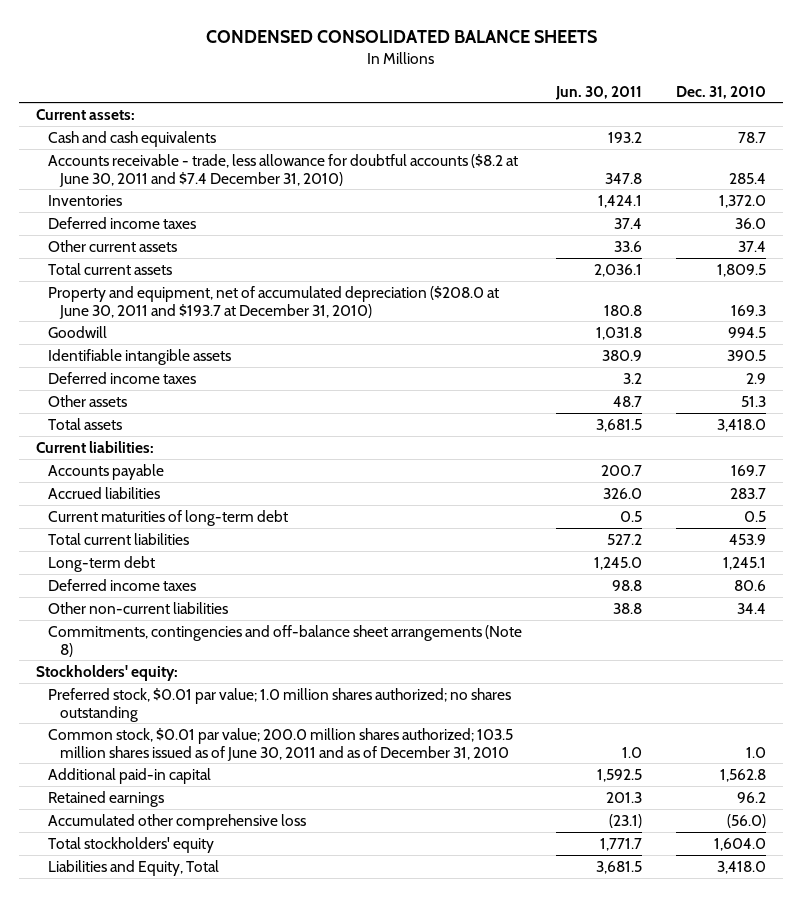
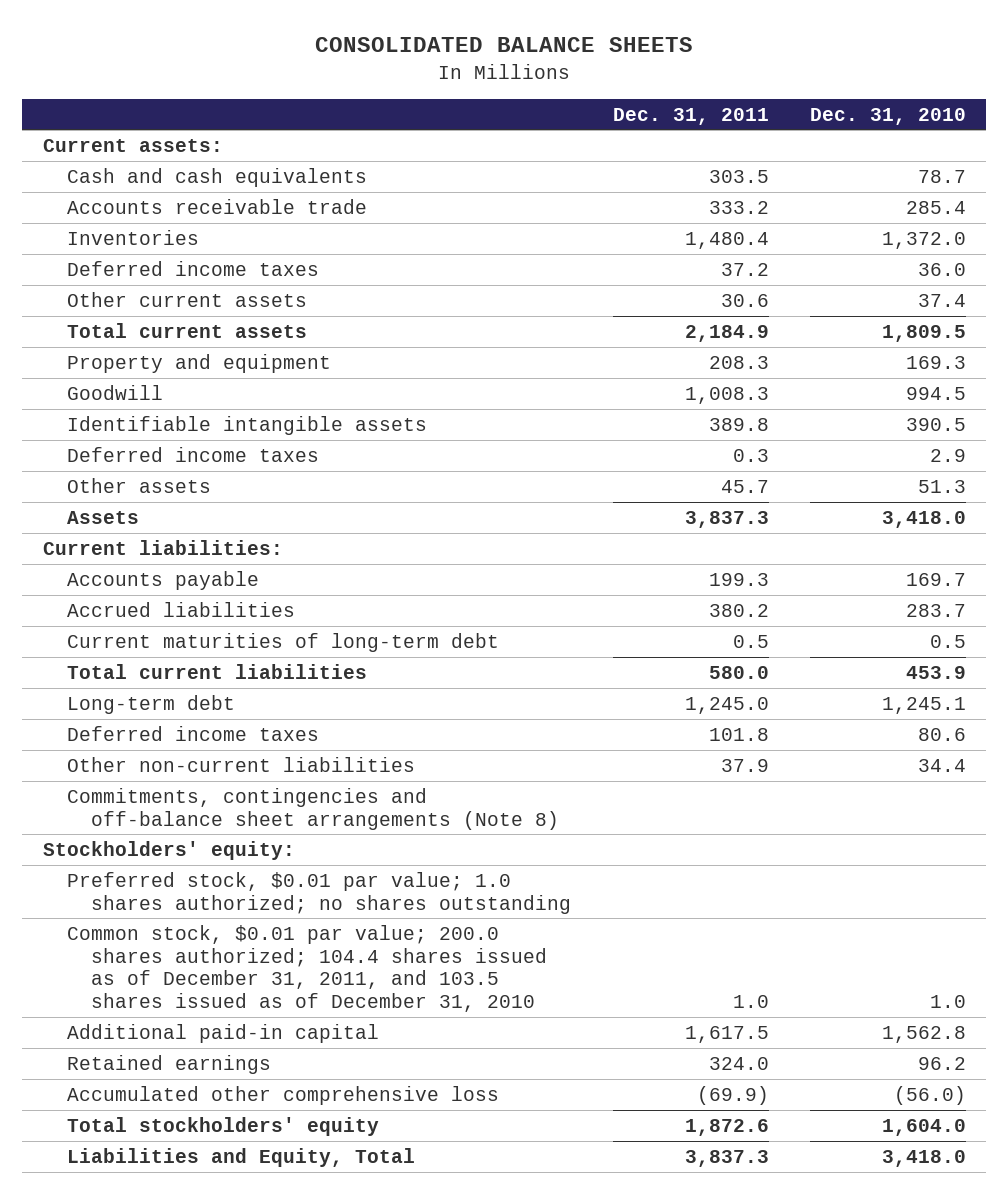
[206,30,598,44] CONDENSED CONSOLIDATED BALANCE SHEETS -> [315,37,694,53] CONSOLIDATED BALANCE SHEETS
[554,85,642,100] Jun. 30, 2011 -> none
none -> [612,107,769,125] Dec. 31, 2011
[48,153,519,187] Accounts receivable - trade, less allowance for doubtful accounts ($8.2 at June 30, 2011 and $7.4 December 31, 2010) -> [66,198,367,214] Accounts receivable trade
[48,285,500,319] Property and equipment, net of accumulated depreciation ($208.0 at June 30, 2011 and $193.7 at December 31, 2010) -> [66,353,331,373] Property and equipment
[48,417,123,430] Total assets -> [66,510,139,524] Assets
[48,687,512,722] Preferred stock, $0.01 par value; 1.0 million shares authorized; no shares outstanding -> [66,871,572,914] Preferred stock, $0.01 par value; 1.0 shares authorized; no shares outstanding
[48,727,514,761] Common stock, $0.01 par value; 200.0 million shares authorized; 103.5 million shares issued as of June 30, 2011 and as of December 31, 2010 -> [66,924,548,1012] Common stock, $0.01 par value; 200.0 shares authorized; 104.4 shares issued as of December 31, 2011, and 103.5 shares issued as of December 31, 2010

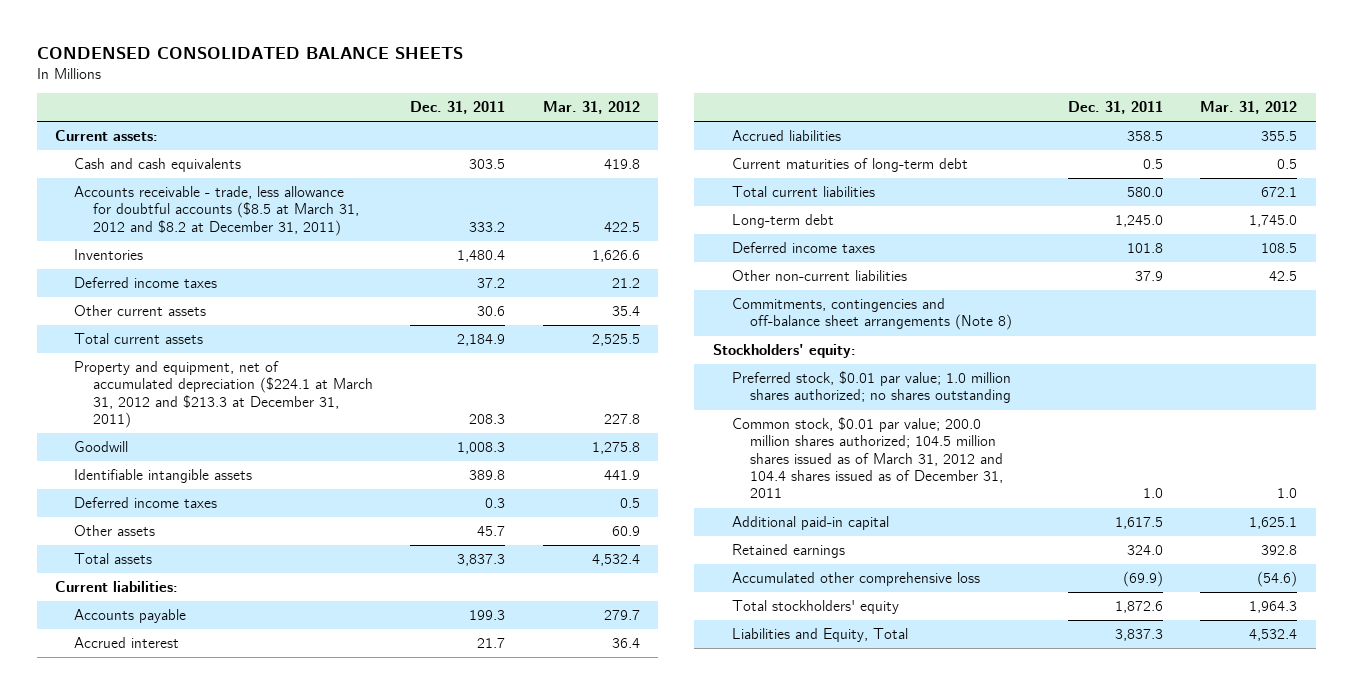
[315,37,694,53] CONSOLIDATED BALANCE SHEETS -> [36,47,463,60] CONDENSED CONSOLIDATED BALANCE SHEETS
[809,107,966,125] Dec. 31, 2010 -> none
none -> [542,101,640,115] Mar. 31, 2012
[66,198,367,214] Accounts receivable trade -> [74,186,359,236] Accounts receivable - trade, less allowance for doubtful accounts ($8.5 at March 31, 2012 and $8.2 at December 31, 2011)
[66,353,331,373] Property and equipment -> [74,361,373,429] Property and equipment, net of accumulated depreciation ($224.1 at March 31, 2012 and $213.3 at December 31, 2011)
[66,510,139,524] Assets -> [74,553,153,565] Total assets
none -> [74,637,180,649] Accrued interest
[708,603,769,617] 380.2 -> [1126,131,1163,142] 358.5
[66,871,572,914] Preferred stock, $0.01 par value; 1.0 shares authorized; no shares outstanding -> [731,371,1012,404] Preferred stock, $0.01 par value; 1.0 million shares authorized; no shares outstanding
[66,924,548,1012] Common stock, $0.01 par value; 200.0 shares authorized; 104.4 shares issued as of December 31, 2011, and 103.5 shares issued as of December 31, 2010 -> [731,417,1004,499] Common stock, $0.01 par value; 200.0 million shares authorized; 104.5 million shares issued as of March 31, 2012 and 104.4 shares issued as of December 31, 2011

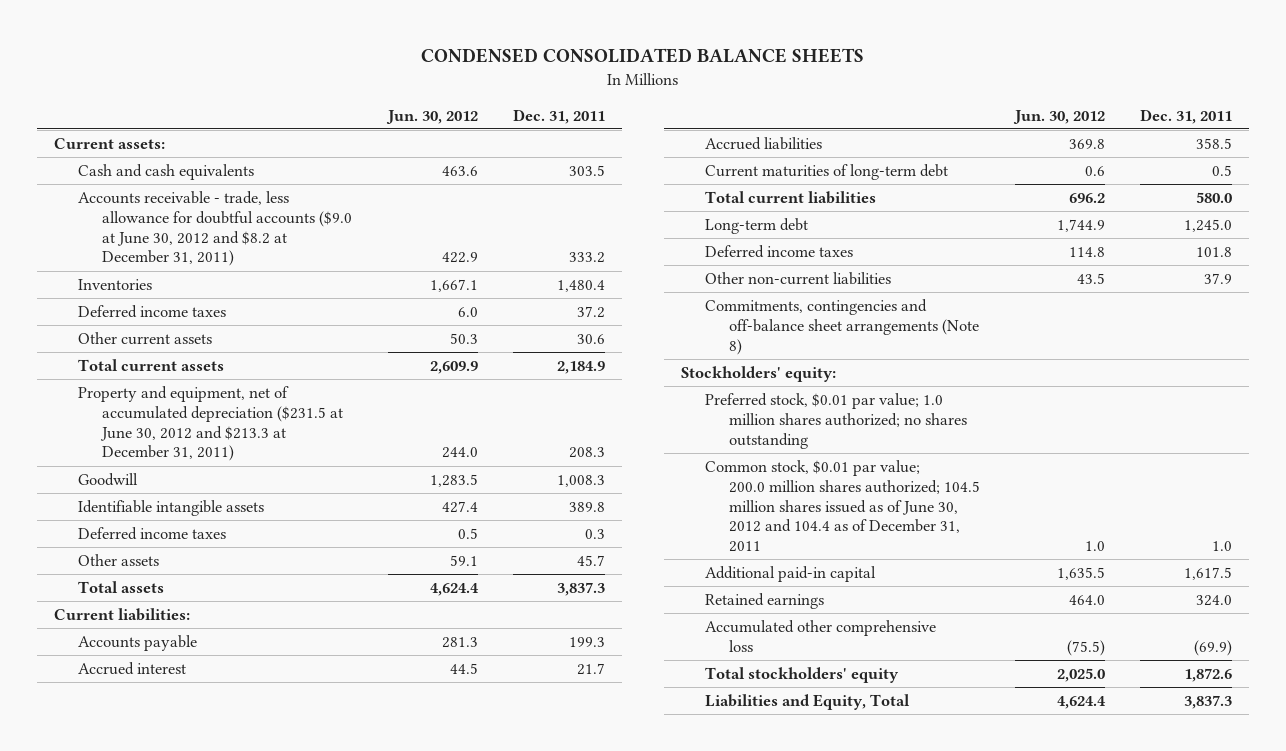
[542,101,640,115] Mar. 31, 2012 -> none
none -> [385,109,478,124] Jun. 30, 2012
[74,186,359,236] Accounts receivable - trade, less allowance for doubtful accounts ($8.5 at March 31, 2012 and $8.2 at December 31, 2011) -> [78,191,352,267] Accounts receivable - trade, less allowance for doubtful accounts ($9.0 at June 30, 2012 and $8.2 at December 31, 2011)
[74,361,373,429] Property and equipment, net of accumulated depreciation ($224.1 at March 31, 2012 and $213.3 at December 31, 2011) -> [78,386,343,462] Property and equipment, net of accumulated depreciation ($231.5 at June 30, 2012 and $213.3 at December 31, 2011)
[731,417,1004,499] Common stock, $0.01 par value; 200.0 million shares authorized; 104.5 million shares issued as of March 31, 2012 and 104.4 shares issued as of December 31, 2011 -> [704,460,980,552] Common stock, $0.01 par value; 200.0 million shares authorized; 104.5 million shares issued as of June 30, 2012 and 104.4 as of December 31, 2011

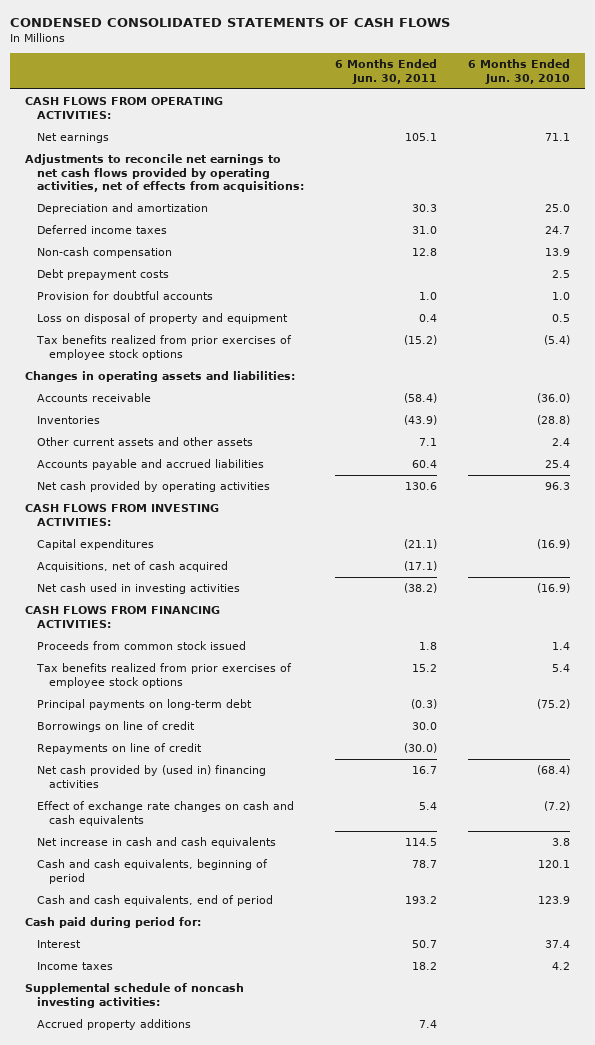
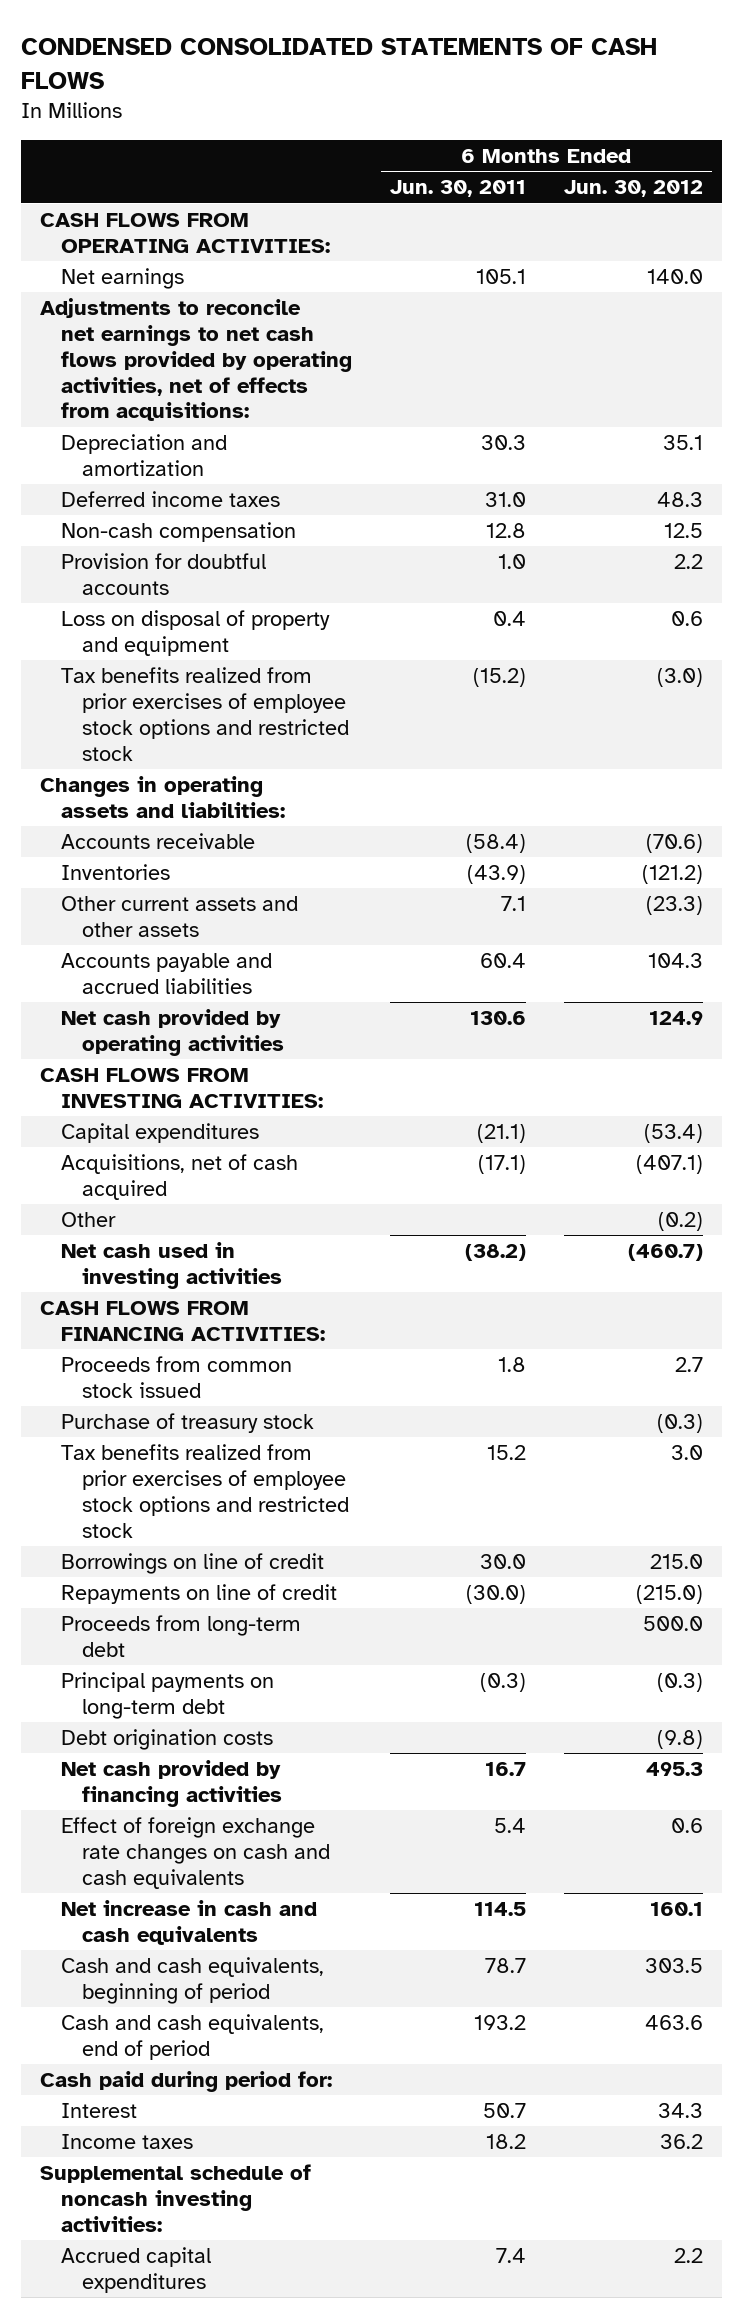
[467,58,570,84] 6 Months Ended Jun. 30, 2010 -> none
none -> [563,180,703,198] Jun. 30, 2012
[36,269,169,281] Debt prepayment costs -> none
[35,335,292,360] Tax benefits realized from prior exercises of employee stock options -> [61,667,349,761] Tax benefits realized from prior exercises of employee stock options and restricted stock
none -> [61,1212,117,1228] Other
none -> [61,1413,315,1434] Purchase of treasury stock
[35,663,292,688] Tax benefits realized from prior exercises of employee stock options -> [61,1444,349,1538] Tax benefits realized from prior exercises of employee stock options and restricted stock
none -> [61,1615,302,1657] Proceeds from long-term debt
[36,699,252,711] Principal payments on long-term debt -> [61,1672,275,1719] Principal payments on long-term debt
none -> [61,1729,274,1751] Debt origination costs
[36,765,266,788] Net cash provided by (used in) financing activities -> [61,1760,282,1807] Net cash provided by financing activities
[36,801,294,826] Effect of exchange rate changes on cash and cash equivalents -> [61,1817,330,1889] Effect of foreign exchange rate changes on cash and cash equivalents
[36,1019,191,1031] Accrued property additions -> none
none -> [61,2247,212,2293] Accrued capital expenditures

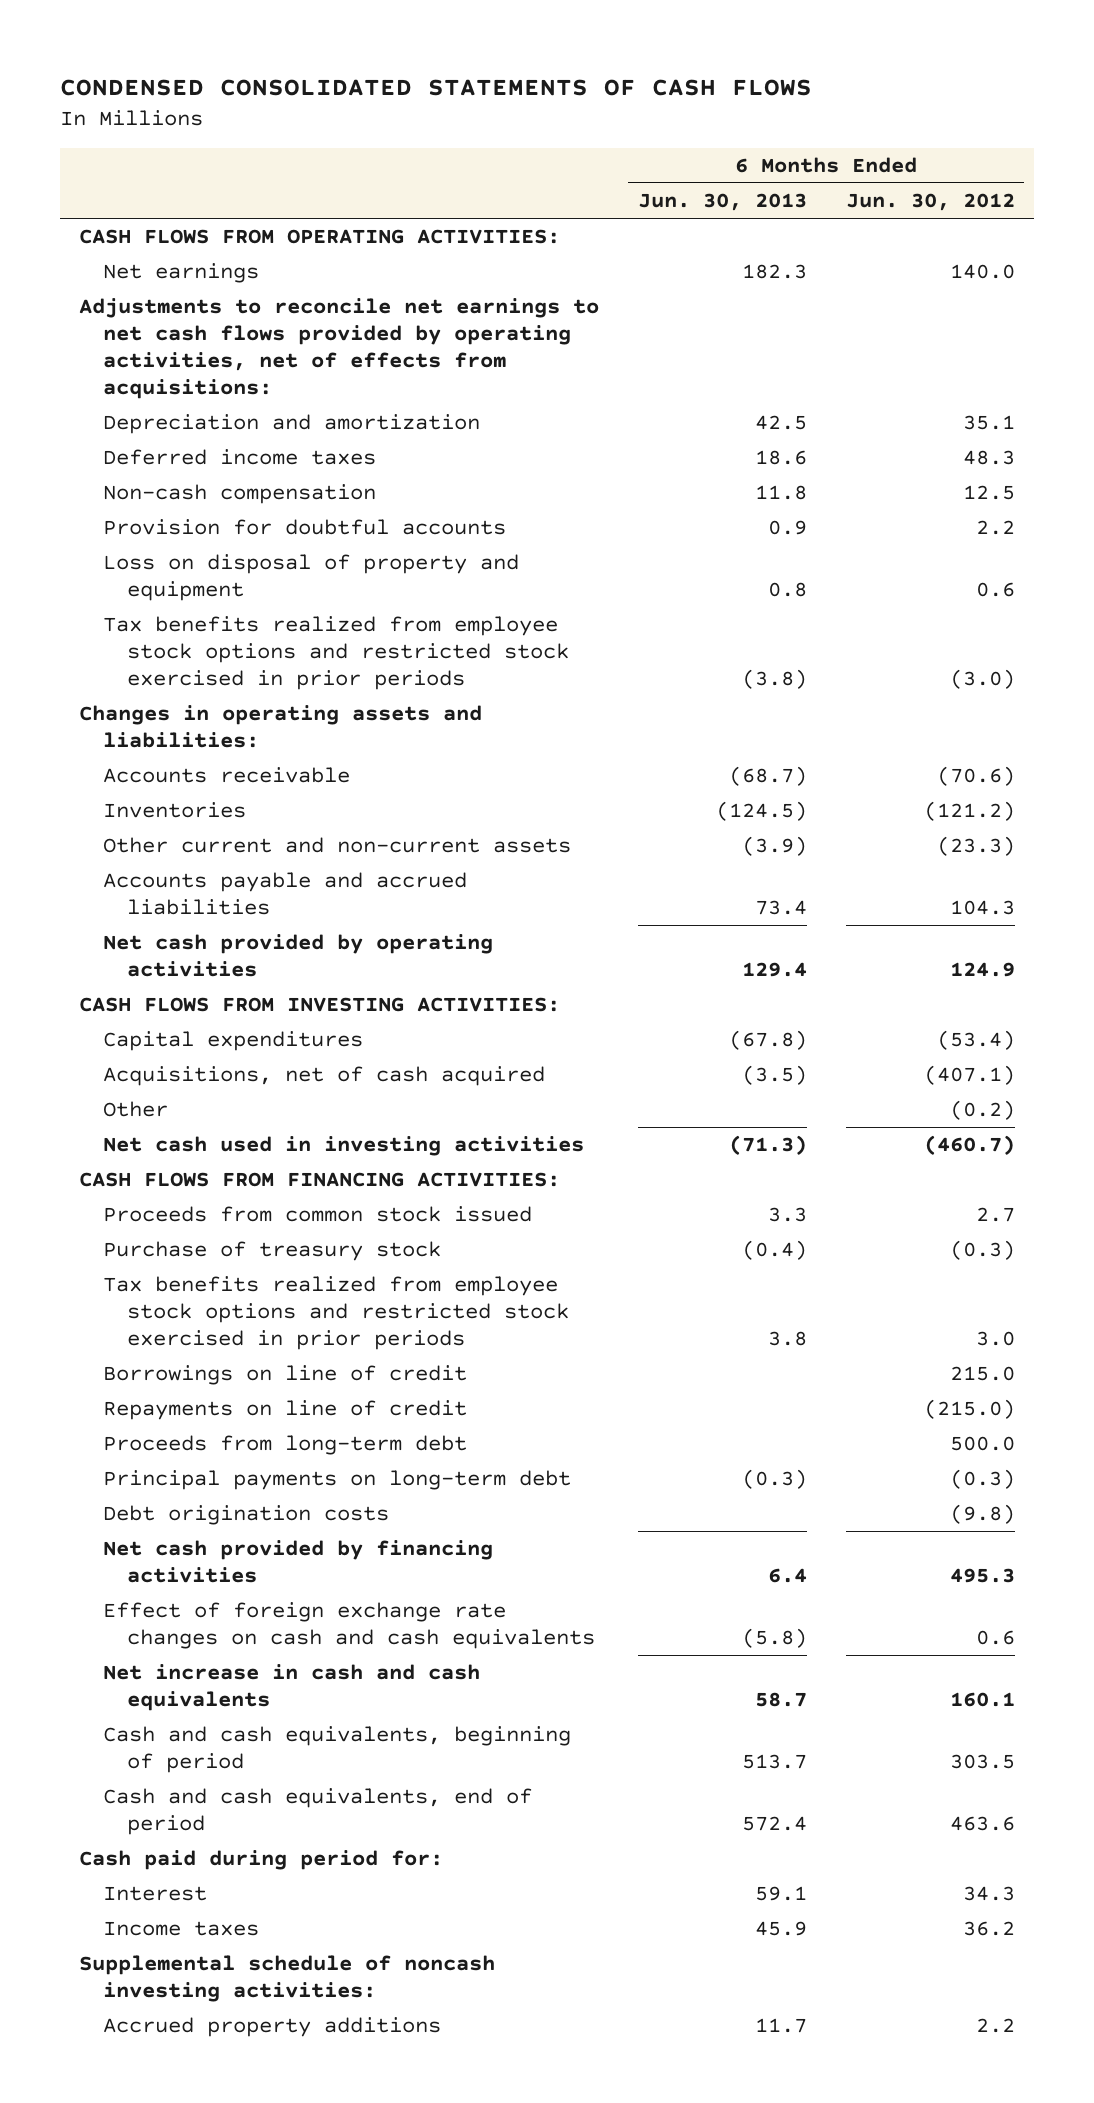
[389,180,526,198] Jun. 30, 2011 -> none
none -> [637,193,807,212] Jun. 30, 2013
[61,667,349,761] Tax benefits realized from prior exercises of employee stock options and restricted stock -> [103,616,570,690] Tax benefits realized from employee stock options and restricted stock exercised in prior periods
[61,896,299,937] Other current assets and other assets -> [103,837,572,854] Other current and non-current assets
[61,1444,349,1538] Tax benefits realized from prior exercises of employee stock options and restricted stock -> [103,1276,570,1350] Tax benefits realized from employee stock options and restricted stock exercised in prior periods
[61,2247,212,2293] Accrued capital expenditures -> [103,2017,442,2038] Accrued property additions

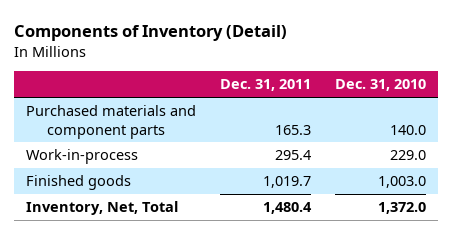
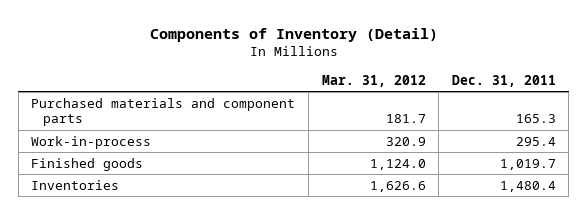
[334,79,426,92] Dec. 31, 2010 -> none
none -> [321,74,426,87] Mar. 31, 2012
[26,201,179,216] Inventory, Net, Total -> [31,179,120,190] Inventories

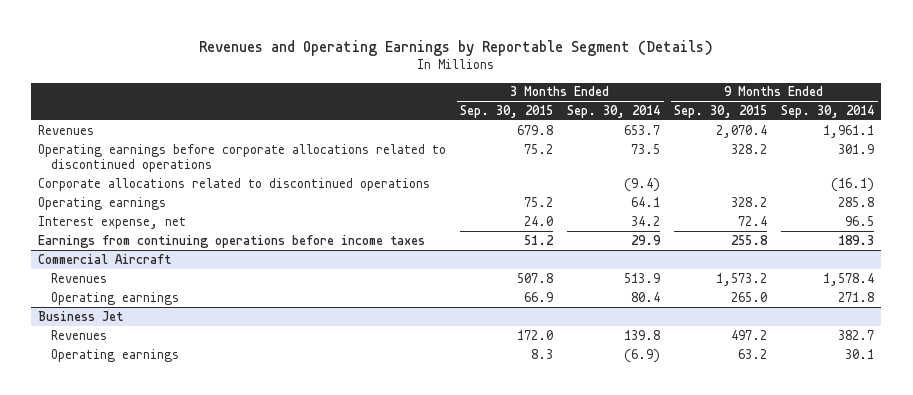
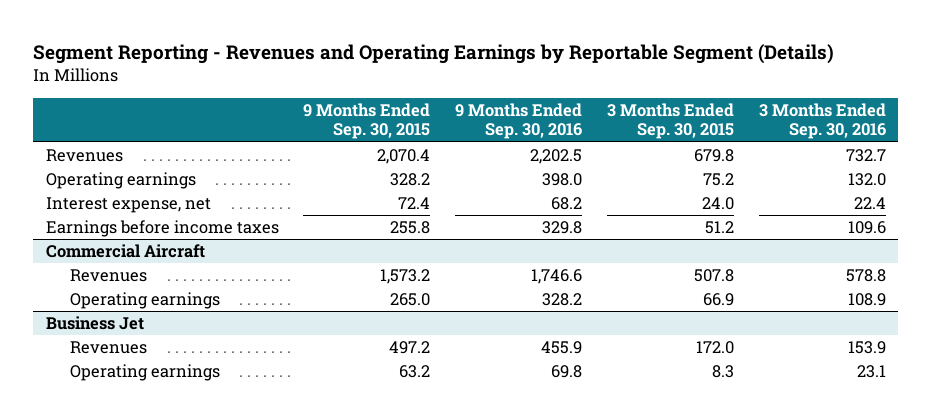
[199,39,714,56] Revenues and Operating Earnings by Reportable Segment (Details) -> [33,43,835,64] Segment Reporting - Revenues and Operating Earnings by Reportable Segment (Details)
[567,105,661,119] Sep. 30, 2014 -> none
[781,105,875,119] Sep. 30, 2014 -> none
none -> [455,102,583,140] 9 Months Ended Sep. 30, 2016
none -> [758,102,886,140] 3 Months Ended Sep. 30, 2016
[38,143,447,172] Operating earnings before corporate allocations related to discontinued operations -> none
[38,177,431,191] Corporate allocations related to discontinued operations -> none
[38,234,426,248] Earnings from continuing operations before income taxes -> [45,220,279,238] Earnings before income taxes

